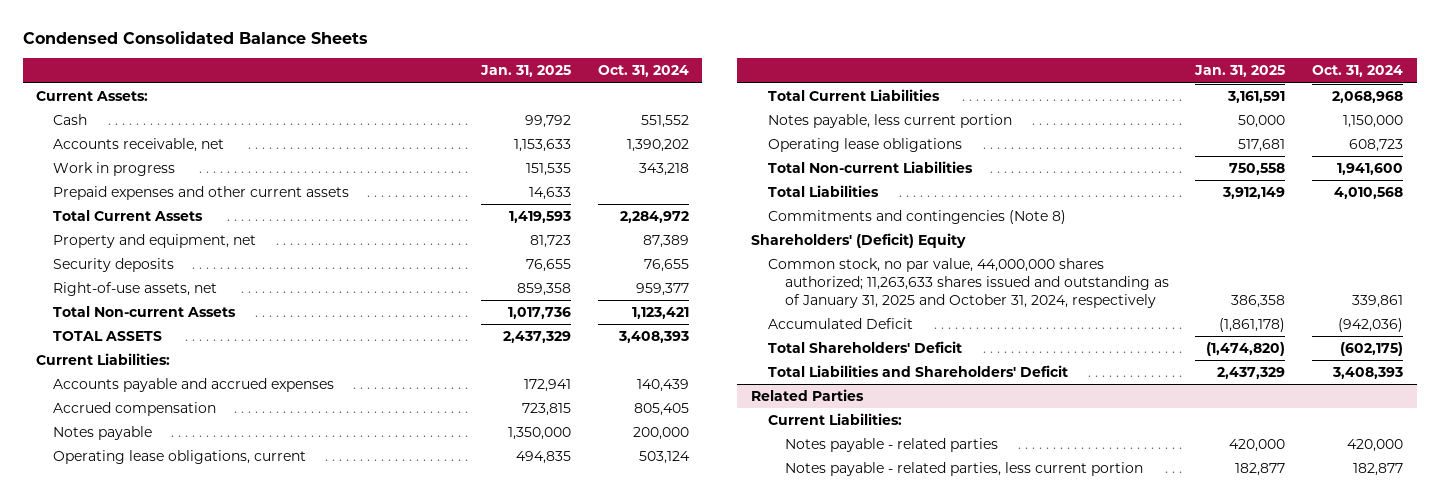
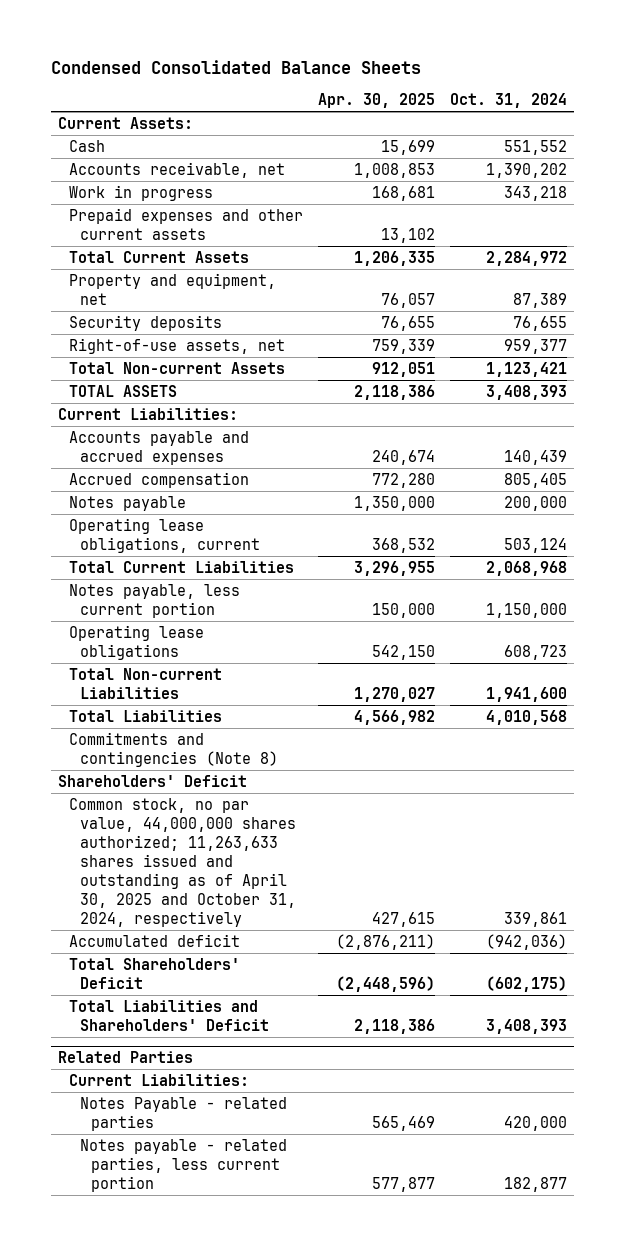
[480,65,572,78] Jan. 31, 2025 -> none
none -> [318,93,436,109] Apr. 30, 2025
[750,233,966,249] Shareholders' (Deficit) Equity -> [58,774,248,787] Shareholders' Deficit
[767,258,1169,308] Common stock, no par value, 44,000,000 shares authorized; 11,263,633 shares issued and outstanding as of January 31, 2025 and October 31, 2024, respectively -> [69,797,297,927] Common stock, no par value, 44,000,000 shares authorized; 11,263,633 shares issued and outstanding as of April 30, 2025 and October 31, 2024, respectively
[767,318,913,330] Accumulated Deficit -> [69,933,241,947] Accumulated deficit
[784,438,998,453] Notes payable - related parties -> [80,1096,288,1131] Notes Payable - related parties

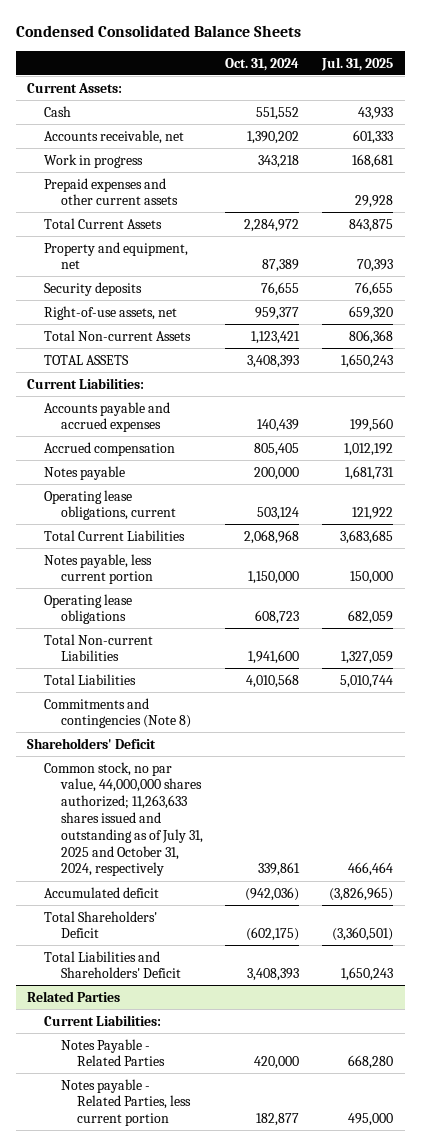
[318,93,436,109] Apr. 30, 2025 -> none
none -> [321,56,394,71] Jul. 31, 2025
[69,797,297,927] Common stock, no par value, 44,000,000 shares authorized; 11,263,633 shares issued and outstanding as of April 30, 2025 and October 31, 2024, respectively -> [44,761,203,877] Common stock, no par value, 44,000,000 shares authorized; 11,263,633 shares issued and outstanding as of July 31, 2025 and October 31, 2024, respectively
[80,1096,288,1131] Notes Payable - related parties -> [60,1038,166,1067] Notes Payable - Related Parties
[80,1138,288,1192] Notes payable - related parties, less current portion -> [60,1078,192,1127] Notes payable - Related Parties, less current portion

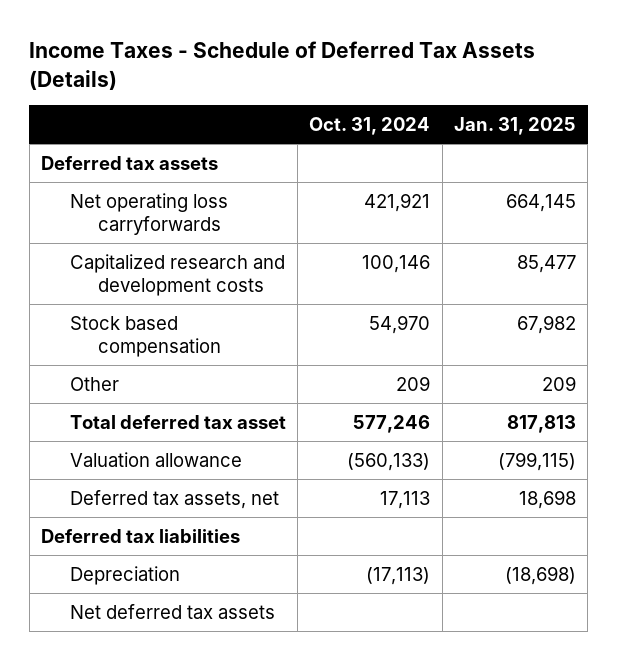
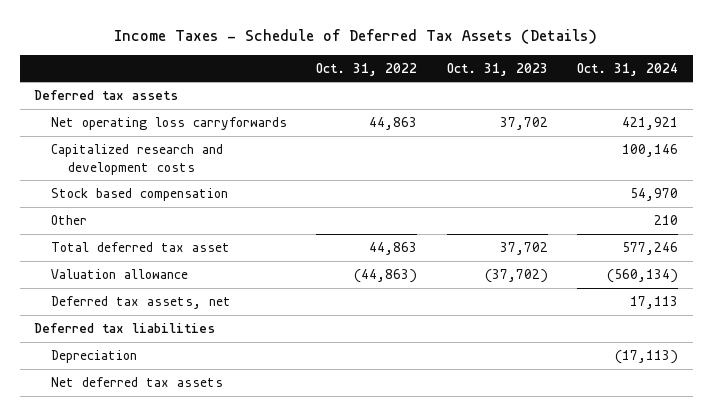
[454,116,577,135] Jan. 31, 2025 -> none
none -> [316,62,418,76] Oct. 31, 2022
none -> [446,62,548,76] Oct. 31, 2023
[396,375,431,391] 209 -> [653,215,678,226] 210
[347,452,431,471] (560,133) -> [606,269,678,284] (560,134)

